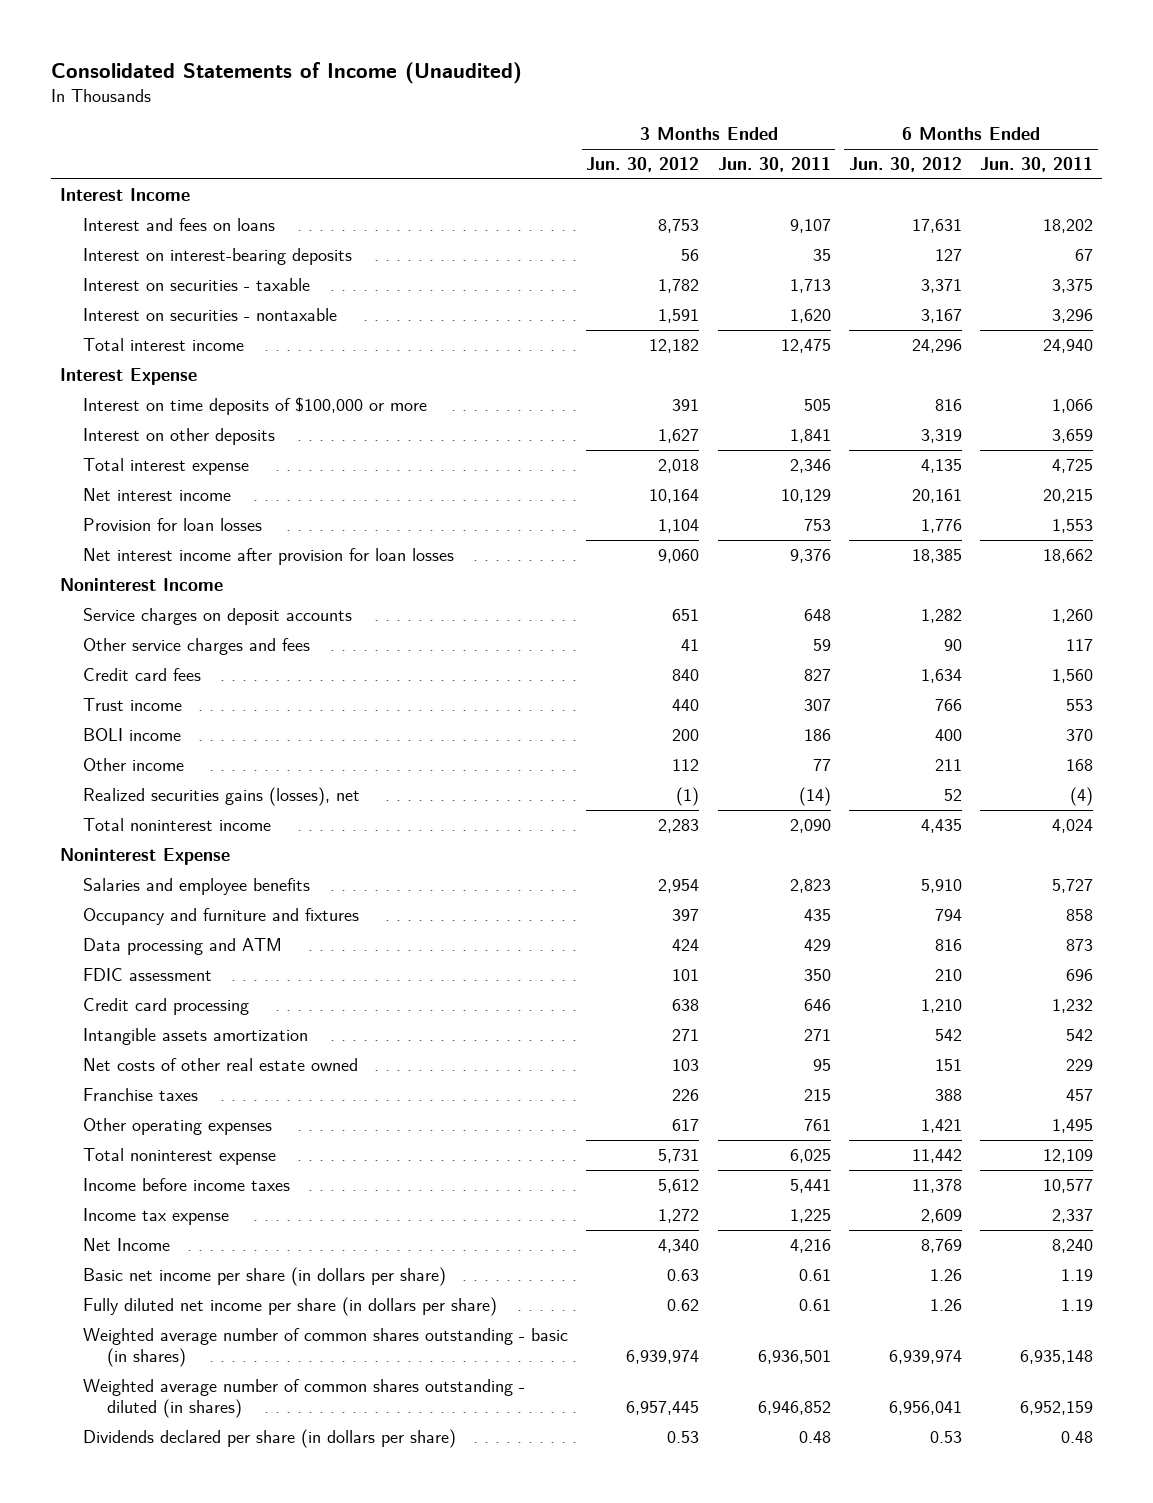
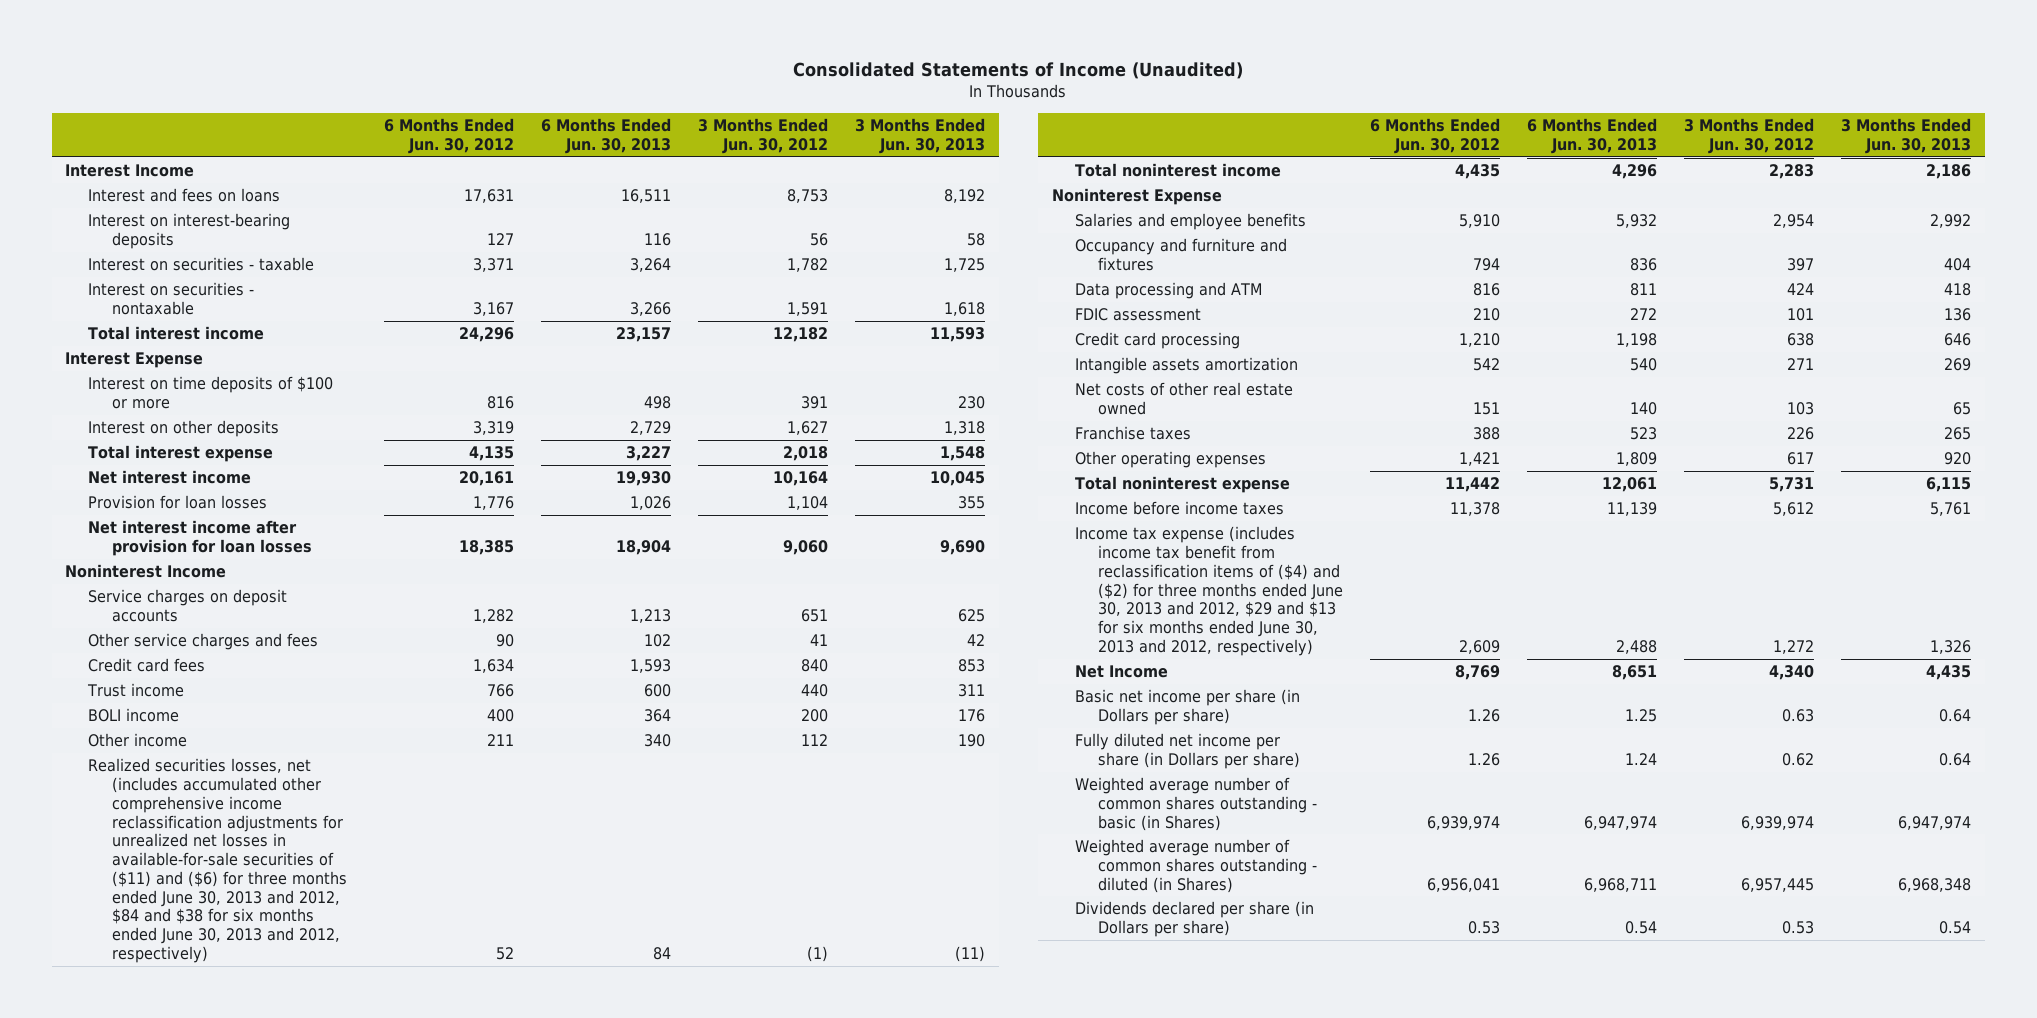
[717,157,831,173] Jun. 30, 2011 -> none
[980,157,1094,173] Jun. 30, 2011 -> none
none -> [540,118,671,155] 6 Months Ended Jun. 30, 2013
none -> [855,118,986,155] 3 Months Ended Jun. 30, 2013
[83,397,428,416] Interest on time deposits of $100,000 or more -> [88,376,334,409] Interest on time deposits of $100 or more
[83,787,361,807] Realized securities gains (losses), net -> [88,758,347,964] Realized securities losses, net (includes accumulated other comprehensive income reclassification adjustments for unrealized net losses in available-for-sale securities of ($11) and ($6) for three months ended June 30, 2013 and 2012, $84 and $38 for six months ended June 30, 2013 and 2012, respectively)
[83,1208,230,1226] Income tax expense -> [1074,526,1344,656] Income tax expense (includes income tax benefit from reclassification items of ($4) and ($2) for three months ended June 30, 2013 and 2012, $29 and $13 for six months ended June 30, 2013 and 2012, respectively)
[83,1267,447,1287] Basic net income per share (in dollars per share) -> [1074,689,1300,725] Basic net income per share (in Dollars per share)
[83,1297,498,1317] Fully diluted net income per share (in dollars per share) -> [1074,733,1301,769] Fully diluted net income per share (in Dollars per share)
[83,1328,569,1367] Weighted average number of common shares outstanding - basic (in shares) -> [1074,777,1318,831] Weighted average number of common shares outstanding - basic (in Shares)
[83,1379,526,1418] Weighted average number of common shares outstanding - diluted (in shares) -> [1074,839,1318,893] Weighted average number of common shares outstanding - diluted (in Shares)
[83,1429,457,1449] Dividends declared per share (in dollars per share) -> [1074,901,1314,937] Dividends declared per share (in Dollars per share)

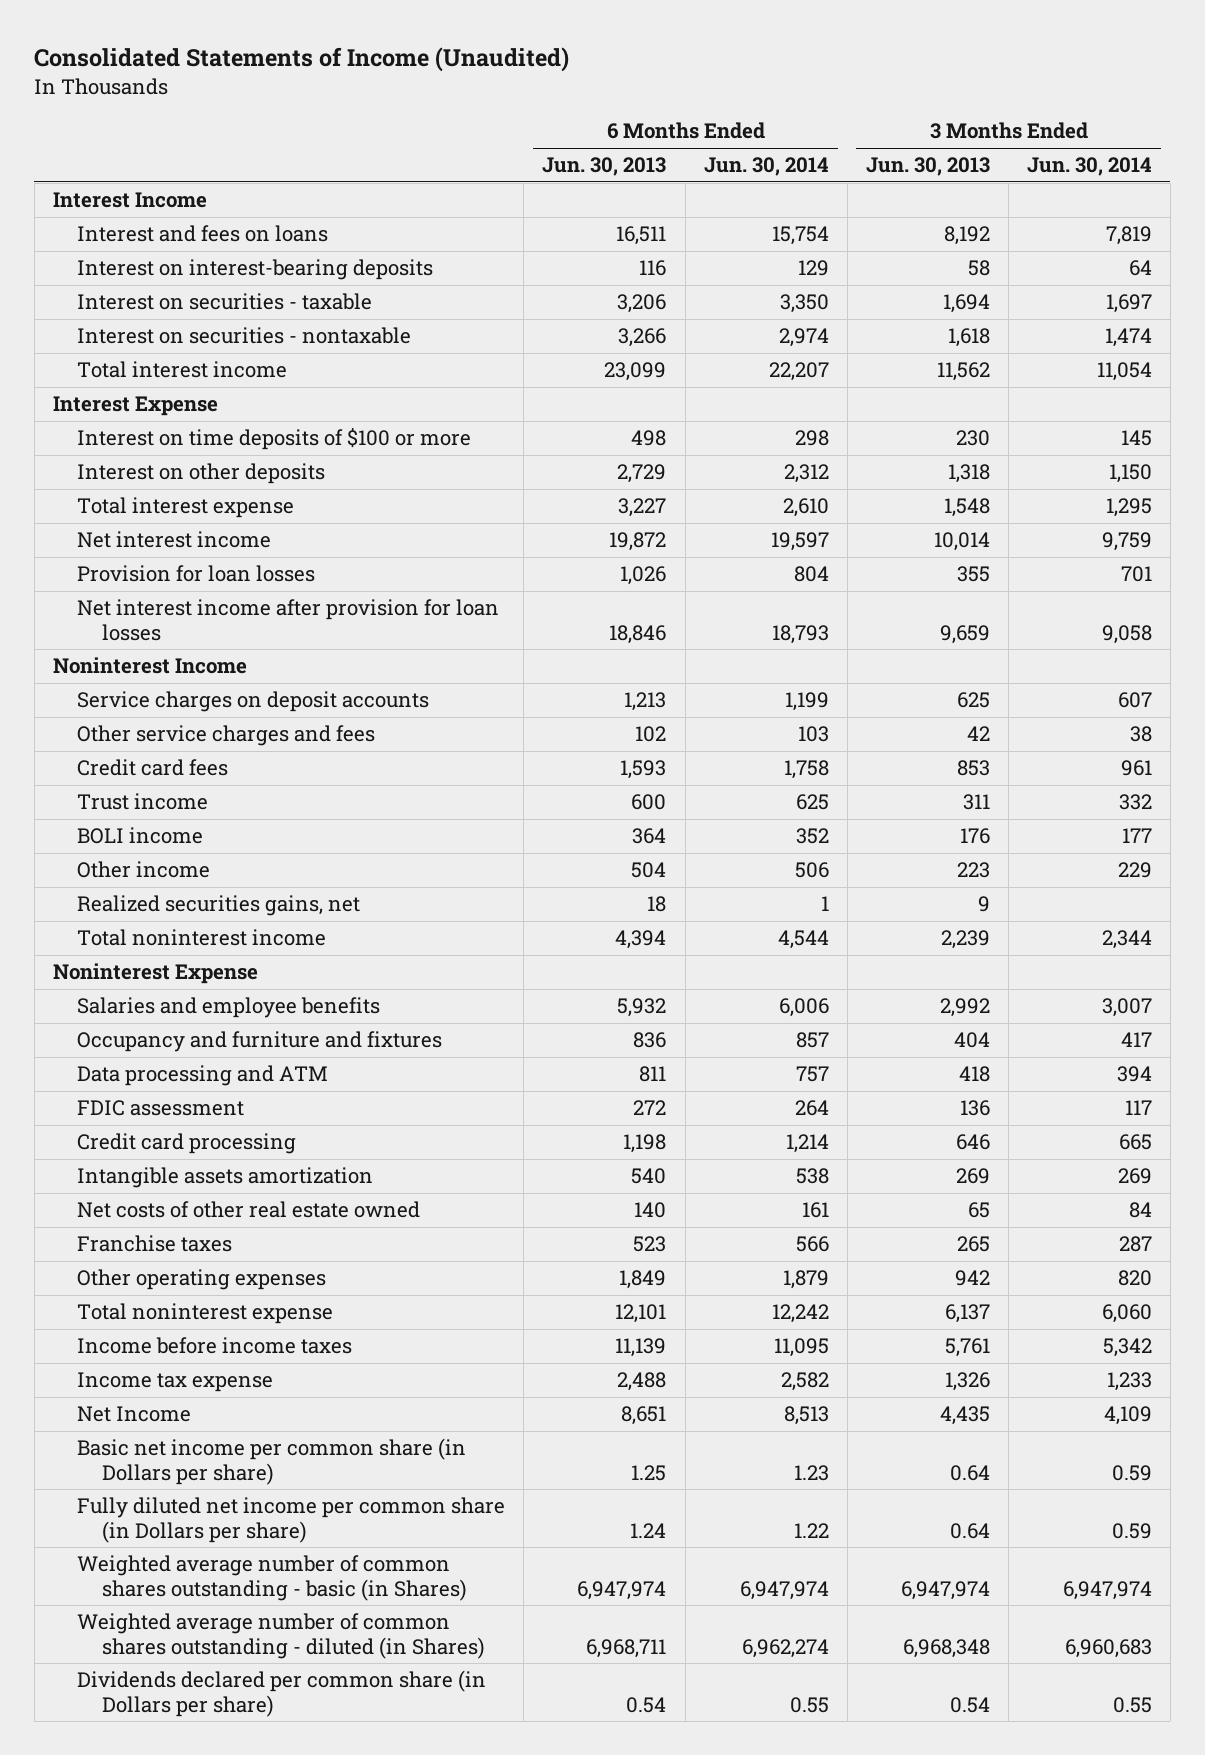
[383,118,514,155] 6 Months Ended Jun. 30, 2012 -> none
[697,118,828,155] 3 Months Ended Jun. 30, 2012 -> none
none -> [703,157,829,177] Jun. 30, 2014
none -> [1026,157,1152,177] Jun. 30, 2014
[629,258,671,273] 3,264 -> [617,294,667,314] 3,206
[944,258,986,273] 1,725 -> [942,294,990,314] 1,694
[615,327,671,343] 23,157 -> [604,362,667,382] 23,099
[930,327,986,343] 11,593 -> [936,362,990,382] 11,562
[615,471,671,487] 19,930 -> [609,532,667,552] 19,872
[930,471,986,487] 10,045 -> [933,532,990,552] 10,014
[615,539,671,555] 18,904 -> [609,624,667,644] 18,846
[940,539,986,555] 9,690 -> [939,624,990,644] 9,659
[88,758,347,964] Realized securities losses, net (includes accumulated other comprehensive income reclassification adjustments for unrealized net losses in available-for-sale securities of ($11) and ($6) for three months ended June 30, 2013 and 2012, $84 and $38 for six months ended June 30, 2013 and 2012, respectively) -> none
[643,734,671,748] 340 -> [631,862,667,879] 504
[958,734,986,748] 190 -> [956,862,990,879] 223
none -> [77,895,361,917] Realized securities gains, net
[1612,164,1658,180] 4,296 -> [615,930,667,950] 4,394
[1926,164,1972,180] 2,186 -> [940,930,990,950] 2,239
[1616,452,1658,467] 1,809 -> [619,1270,667,1290] 1,849
[1944,452,1972,466] 920 -> [954,1270,990,1287] 942
[1602,477,1658,493] 12,061 -> [615,1304,667,1324] 12,101
[1926,477,1972,493] 6,115 -> [944,1304,990,1324] 6,137
[1074,526,1344,656] Income tax expense (includes income tax benefit from reclassification items of ($4) and ($2) for three months ended June 30, 2013 and 2012, $29 and $13 for six months ended June 30, 2013 and 2012, respectively) -> [77,1372,274,1393] Income tax expense
[1074,689,1300,725] Basic net income per share (in Dollars per share) -> [77,1438,467,1485] Basic net income per common share (in Dollars per share)
[1074,733,1301,769] Fully diluted net income per share (in Dollars per share) -> [77,1497,506,1543] Fully diluted net income per common share (in Dollars per share)
[1074,901,1314,937] Dividends declared per share (in Dollars per share) -> [77,1670,487,1717] Dividends declared per common share (in Dollars per share)

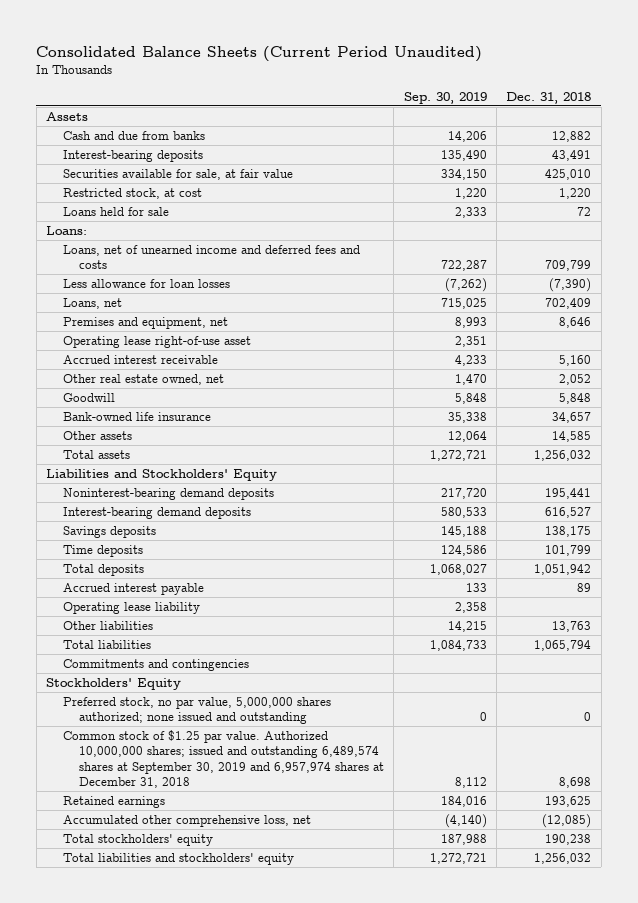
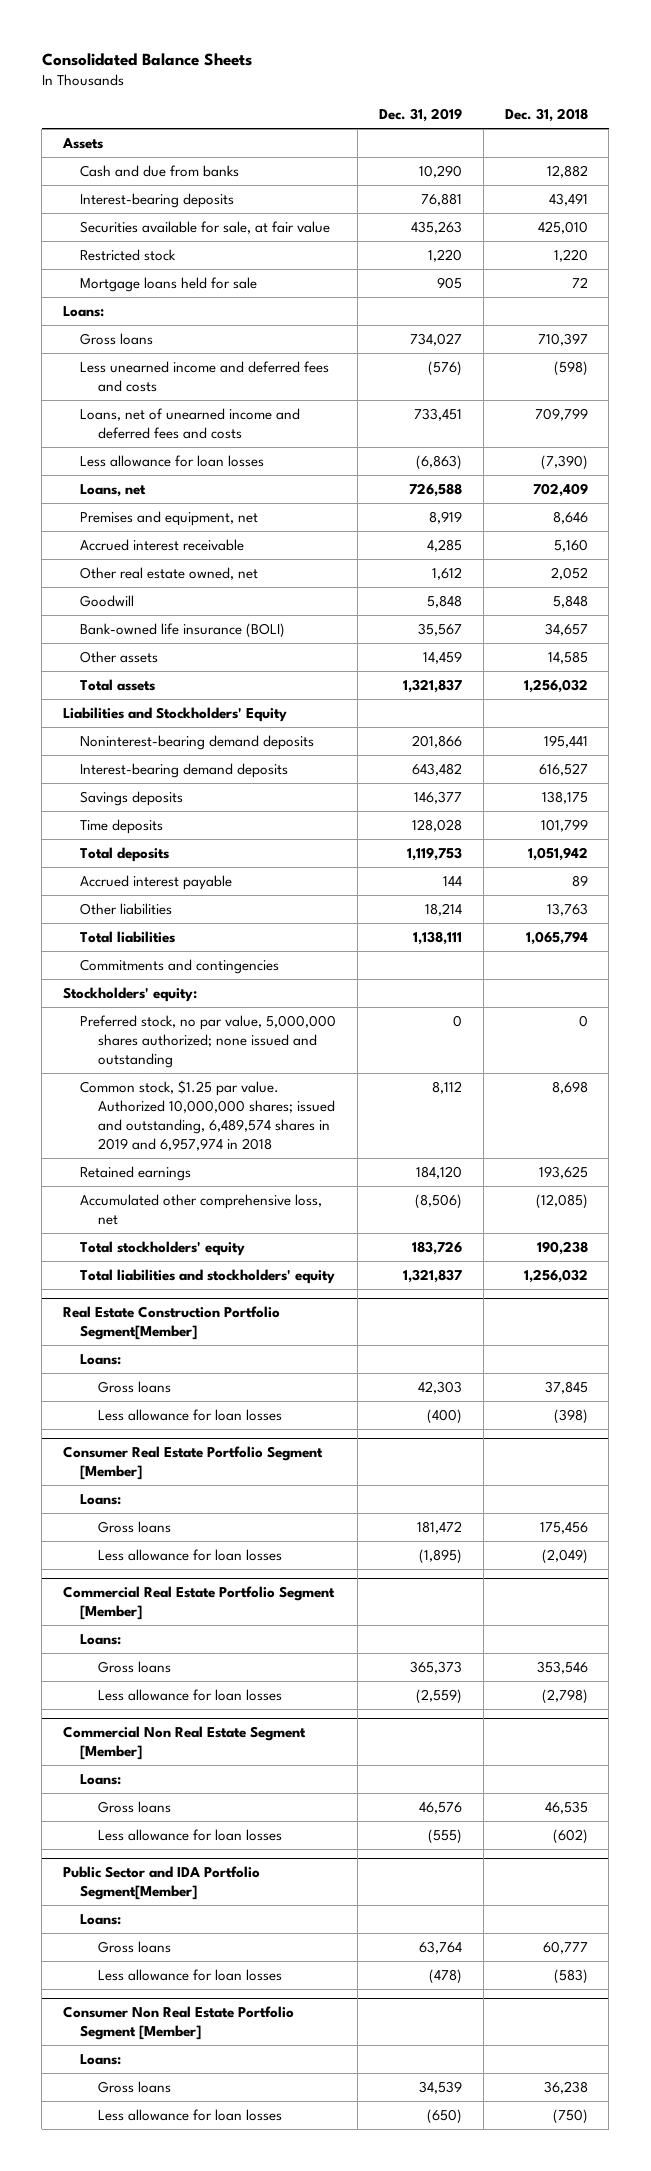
[36,45,483,62] Consolidated Balance Sheets (Current Period Unaudited) -> [41,53,252,67] Consolidated Balance Sheets
[403,91,487,104] Sep. 30, 2019 -> none
none -> [378,107,462,122] Dec. 31, 2019
[62,187,202,199] Restricted stock, at cost -> [80,248,177,261] Restricted stock
[62,206,169,216] Loans held for sale -> [80,276,258,292] Mortgage loans held for sale
none -> [80,332,154,345] Gross loans
none -> [80,360,330,392] Less unearned income and deferred fees and costs
[62,335,251,348] Operating lease right-of-use asset -> none
[62,411,211,421] Bank-owned life insurance -> [80,622,286,638] Bank-owned life insurance (BOLI)
[62,601,200,614] Operating lease liability -> none
[46,677,182,690] Stockholders' Equity -> [63,986,198,1002] Stockholders' equity:
[62,729,385,789] Common stock of $1.25 par value. Authorized 10,000,000 shares; issued and outstanding 6,489,574 shares at September 30, 2019 and 6,957,974 shares at December 31, 2018 -> [80,1079,335,1151] Common stock, $1.25 par value. Authorized 10,000,000 shares; issued and outstanding, 6,489,574 shares in 2019 and 6,957,974 in 2018
none -> [63,1306,281,1341] Real Estate Construction Portfolio Segment[Member]
none -> [80,1353,122,1365] Loans:
none -> [97,1380,171,1393] Gross loans
none -> [97,1408,282,1421] Less allowance for loan losses
none -> [63,1446,324,1481] Consumer Real Estate Portfolio Segment [Member]
none -> [80,1493,122,1505] Loans:
none -> [97,1520,171,1533] Gross loans
none -> [97,1548,282,1561] Less allowance for loan losses
none -> [63,1586,336,1621] Commercial Real Estate Portfolio Segment [Member]
none -> [80,1633,122,1645] Loans:
none -> [97,1660,171,1673] Gross loans
none -> [97,1688,282,1701] Less allowance for loan losses
none -> [63,1726,307,1761] Commercial Non Real Estate Segment [Member]
none -> [80,1773,122,1785] Loans:
none -> [97,1800,171,1813] Gross loans
none -> [97,1828,282,1841] Less allowance for loan losses
none -> [63,1866,261,1901] Public Sector and IDA Portfolio Segment[Member]
none -> [80,1913,122,1925] Loans:
none -> [97,1940,171,1953] Gross loans
none -> [97,1968,282,1981] Less allowance for loan losses
none -> [63,2006,295,2041] Consumer Non Real Estate Portfolio Segment [Member]
none -> [80,2053,122,2065] Loans:
none -> [97,2080,171,2093] Gross loans
none -> [97,2108,282,2121] Less allowance for loan losses

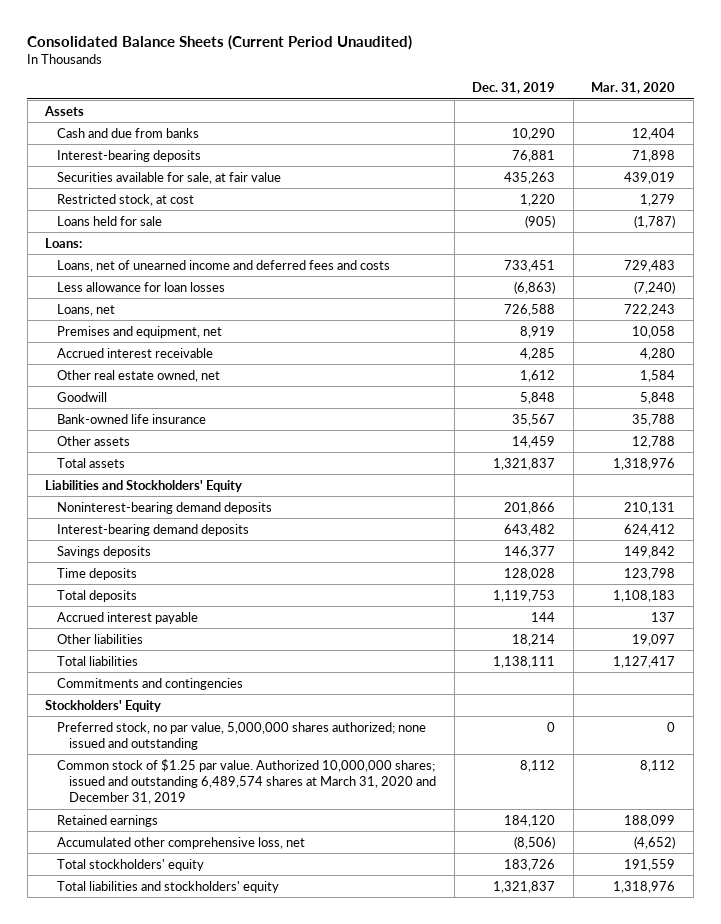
[41,53,252,67] Consolidated Balance Sheets -> [27,34,413,50] Consolidated Balance Sheets (Current Period Unaudited)
[504,107,588,122] Dec. 31, 2018 -> none
none -> [591,82,676,95] Mar. 31, 2020
[80,248,177,261] Restricted stock -> [57,193,195,206] Restricted stock, at cost
[80,276,258,292] Mortgage loans held for sale -> [57,215,163,226] Loans held for sale
[436,276,462,289] 905 -> [525,214,556,228] (905)
[80,332,154,345] Gross loans -> none
[80,360,330,392] Less unearned income and deferred fees and costs -> none
[80,622,286,638] Bank-owned life insurance (BOLI) -> [57,413,207,424] Bank-owned life insurance
[63,986,198,1002] Stockholders' equity: -> [45,699,162,712] Stockholders' Equity
[80,1079,335,1151] Common stock, $1.25 par value. Authorized 10,000,000 shares; issued and outstanding, 6,489,574 shares in 2019 and 6,957,974 in 2018 -> [57,758,437,805] Common stock of $1.25 par value. Authorized 10,000,000 shares; issued and outstanding 6,489,574 shares at March 31, 2020 and December 31, 2019
[63,1306,281,1341] Real Estate Construction Portfolio Segment[Member] -> none
[80,1353,122,1365] Loans: -> none
[97,1380,171,1393] Gross loans -> none
[97,1408,282,1421] Less allowance for loan losses -> none
[63,1446,324,1481] Consumer Real Estate Portfolio Segment [Member] -> none
[80,1493,122,1505] Loans: -> none
[97,1520,171,1533] Gross loans -> none
[97,1548,282,1561] Less allowance for loan losses -> none
[63,1586,336,1621] Commercial Real Estate Portfolio Segment [Member] -> none
[80,1633,122,1645] Loans: -> none
[97,1660,171,1673] Gross loans -> none
[97,1688,282,1701] Less allowance for loan losses -> none
[63,1726,307,1761] Commercial Non Real Estate Segment [Member] -> none
[80,1773,122,1785] Loans: -> none
[97,1800,171,1813] Gross loans -> none
[97,1828,282,1841] Less allowance for loan losses -> none
[63,1866,261,1901] Public Sector and IDA Portfolio Segment[Member] -> none
[80,1913,122,1925] Loans: -> none
[97,1940,171,1953] Gross loans -> none
[97,1968,282,1981] Less allowance for loan losses -> none
[63,2006,295,2041] Consumer Non Real Estate Portfolio Segment [Member] -> none
[80,2053,122,2065] Loans: -> none
[97,2080,171,2093] Gross loans -> none
[97,2108,282,2121] Less allowance for loan losses -> none

